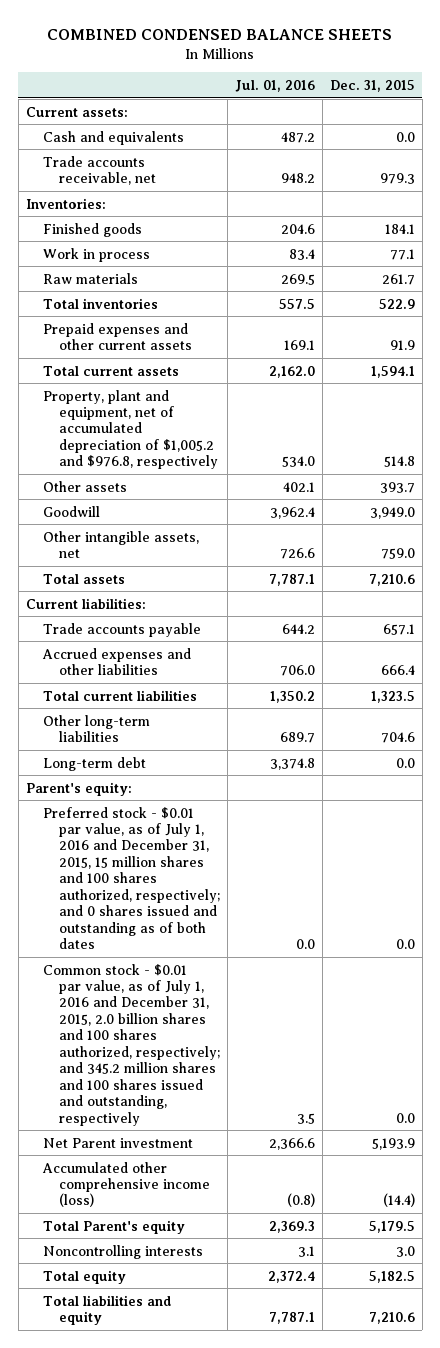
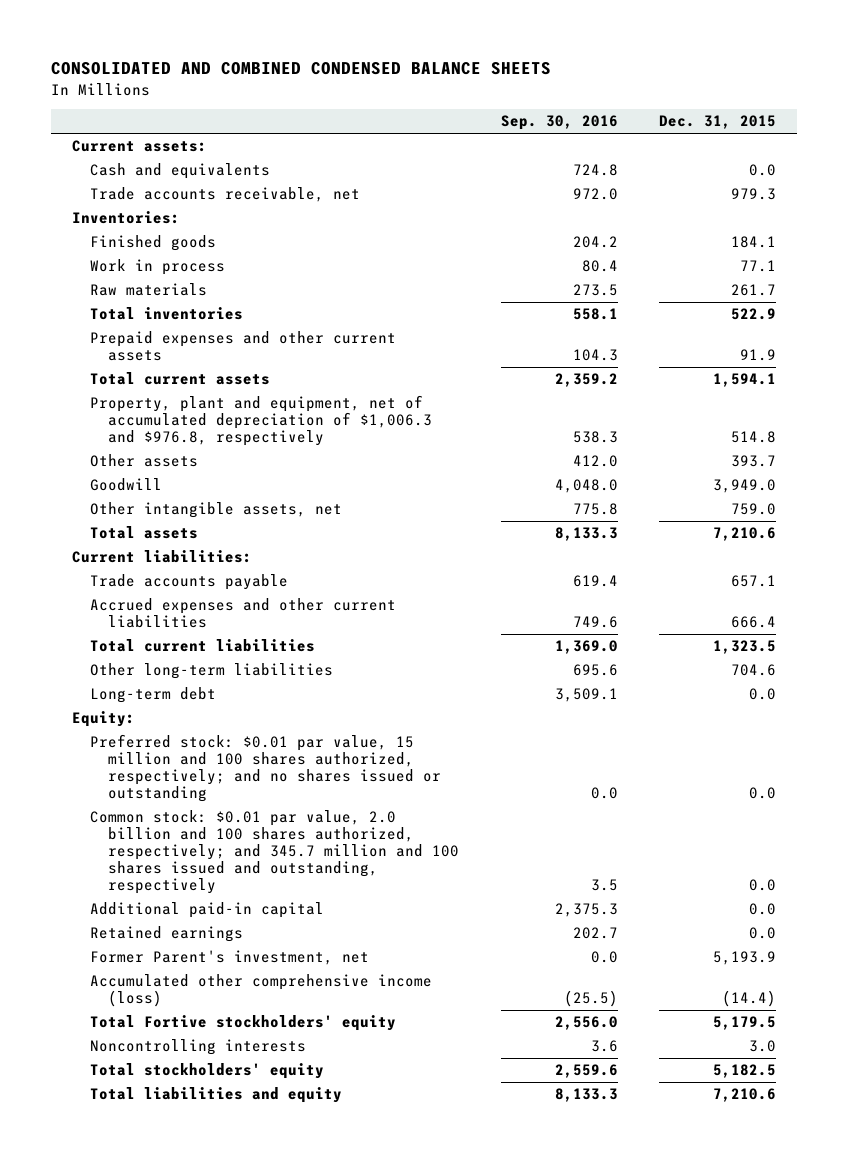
[47,28,393,40] COMBINED CONDENSED BALANCE SHEETS -> [51,62,552,76] CONSOLIDATED AND COMBINED CONDENSED BALANCE SHEETS
[234,79,315,92] Jul. 01, 2016 -> none
none -> [500,115,618,131] Sep. 30, 2016
[42,389,219,470] Property, plant and equipment, net of accumulated depreciation of $1,005.2 and $976.8, respectively -> [90,395,433,447] Property, plant and equipment, net of accumulated depreciation of $1,006.3 and $976.8, respectively
[41,647,191,675] Accrued expenses and other liabilities -> [90,598,397,629] Accrued expenses and other current liabilities
[25,781,132,796] Parent's equity: -> [72,711,136,728] Equity:
[42,806,221,950] Preferred stock - $0.01 par value, as of July 1, 2016 and December 31, 2015, 15 million shares and 100 shares authorized, respectively; and 0 shares issued and outstanding as of both dates -> [90,734,442,803] Preferred stock: $0.01 par value, 15 million and 100 shares authorized, respectively; and no shares issued or outstanding
[42,963,221,1126] Common stock - $0.01 par value, as of July 1, 2016 and December 31, 2015, 2.0 billion shares and 100 shares authorized, respectively; and 345.2 million shares and 100 shares issued and outstanding, respectively -> [90,810,460,895] Common stock: $0.01 par value, 2.0 billion and 100 shares authorized, respectively; and 345.7 million and 100 shares issued and outstanding, respectively
none -> [90,902,325,919] Additional paid-in capital
none -> [90,926,244,943] Retained earnings
[42,1137,193,1148] Net Parent investment -> [90,950,370,966] Former Parent's investment, net
[42,1219,185,1234] Total Parent's equity -> [90,1015,397,1032] Total Fortive stockholders' equity
[42,1269,126,1284] Total equity -> [90,1063,325,1080] Total stockholders' equity

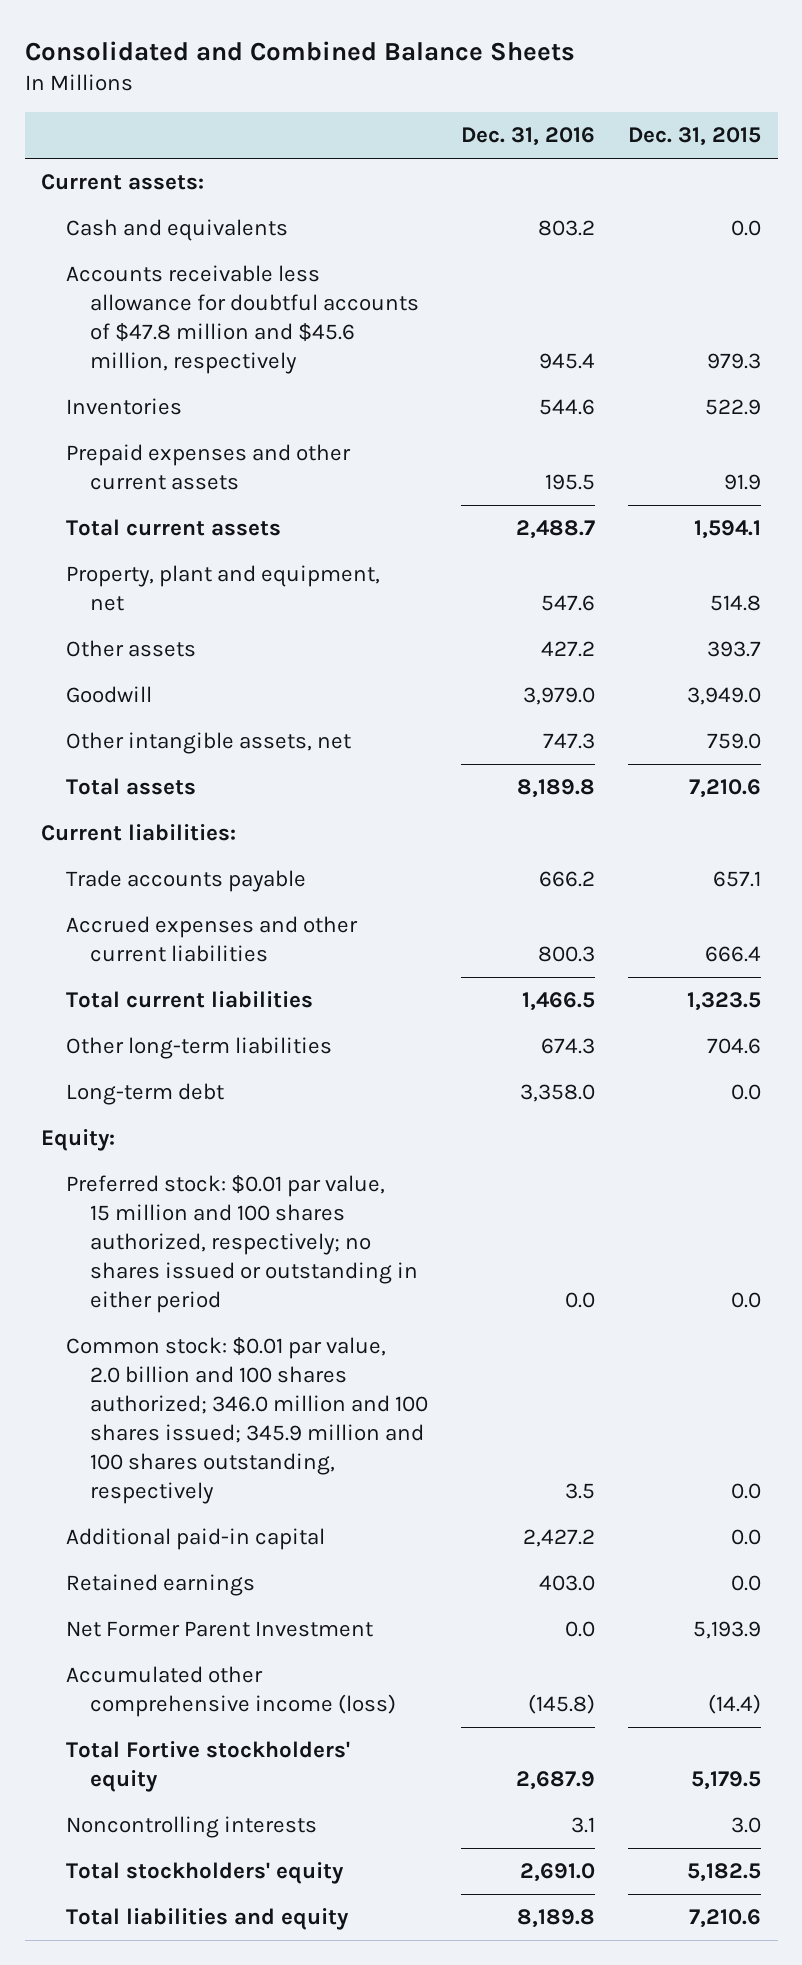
[51,62,552,76] CONSOLIDATED AND COMBINED CONDENSED BALANCE SHEETS -> [24,40,575,61] Consolidated and Combined Balance Sheets
[500,115,618,131] Sep. 30, 2016 -> none
none -> [461,127,596,147] Dec. 31, 2016
[72,211,181,225] Inventories: -> none
[90,235,217,252] Finished goods -> none
[90,259,226,276] Work in process -> none
[90,283,208,297] Raw materials -> none
[90,187,361,203] Trade accounts receivable, net -> [65,265,420,374] Accounts receivable less allowance for doubtful accounts of $47.8 million and $45.6 million, respectively
[90,307,244,321] Total inventories -> [65,398,182,416] Inventories
[90,395,433,447] Property, plant and equipment, net of accumulated depreciation of $1,006.3 and $976.8, respectively -> [65,565,380,611] Property, plant and equipment, net
[90,734,442,803] Preferred stock: $0.01 par value, 15 million and 100 shares authorized, respectively; and no shares issued or outstanding -> [65,1175,419,1313] Preferred stock: $0.01 par value, 15 million and 100 shares authorized, respectively; no shares issued or outstanding in either period
[90,810,460,895] Common stock: $0.01 par value, 2.0 billion and 100 shares authorized, respectively; and 345.7 million and 100 shares issued and outstanding, respectively -> [65,1337,429,1504] Common stock: $0.01 par value, 2.0 billion and 100 shares authorized; 346.0 million and 100 shares issued; 345.9 million and 100 shares outstanding, respectively
[90,950,370,966] Former Parent's investment, net -> [65,1621,373,1638] Net Former Parent Investment

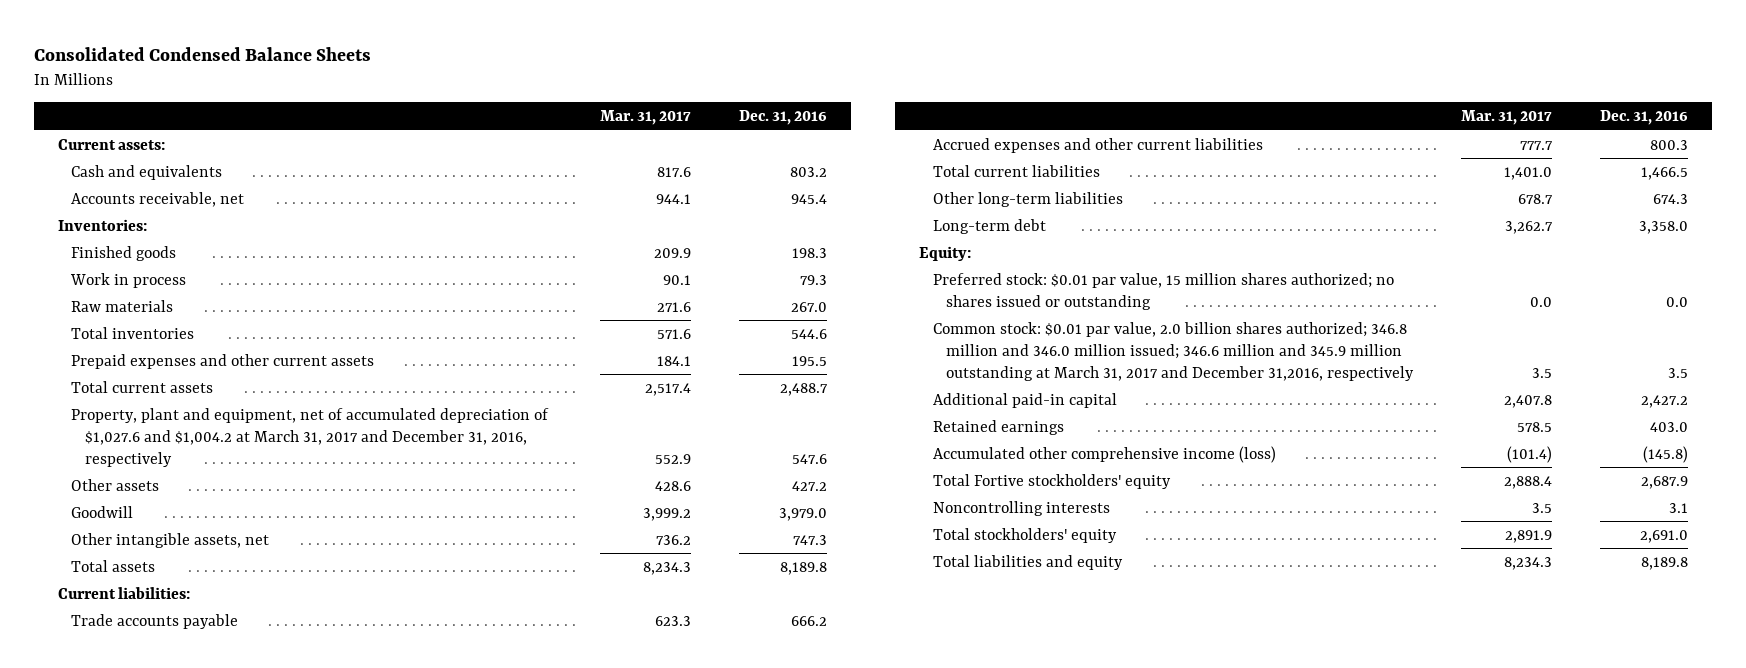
[24,40,575,61] Consolidated and Combined Balance Sheets -> [33,46,371,61] Consolidated Condensed Balance Sheets
[628,127,762,147] Dec. 31, 2015 -> none
none -> [599,110,691,126] Mar. 31, 2017
[65,265,420,374] Accounts receivable less allowance for doubtful accounts of $47.8 million and $45.6 million, respectively -> [71,191,245,207] Accounts receivable, net
none -> [57,218,147,231] Inventories:
none -> [71,245,177,261] Finished goods
none -> [70,272,187,288] Work in process
none -> [71,299,174,312] Raw materials
[65,398,182,416] Inventories -> [71,326,195,339] Total inventories
[65,565,380,611] Property, plant and equipment, net -> [71,407,550,467] Property, plant and equipment, net of accumulated depreciation of $1,027.6 and $1,004.2 at March 31, 2017 and December 31, 2016, respectively
[65,1175,419,1313] Preferred stock: $0.01 par value, 15 million and 100 shares authorized, respectively; no shares issued or outstanding in either period -> [932,272,1394,310] Preferred stock: $0.01 par value, 15 million shares authorized; no shares issued or outstanding
[65,1337,429,1504] Common stock: $0.01 par value, 2.0 billion and 100 shares authorized; 346.0 million and 100 shares issued; 345.9 million and 100 shares outstanding, respectively -> [932,321,1415,381] Common stock: $0.01 par value, 2.0 billion shares authorized; 346.8 million and 346.0 million issued; 346.6 million and 345.9 million outstanding at March 31, 2017 and December 31,2016, respectively
[65,1621,373,1638] Net Former Parent Investment -> none

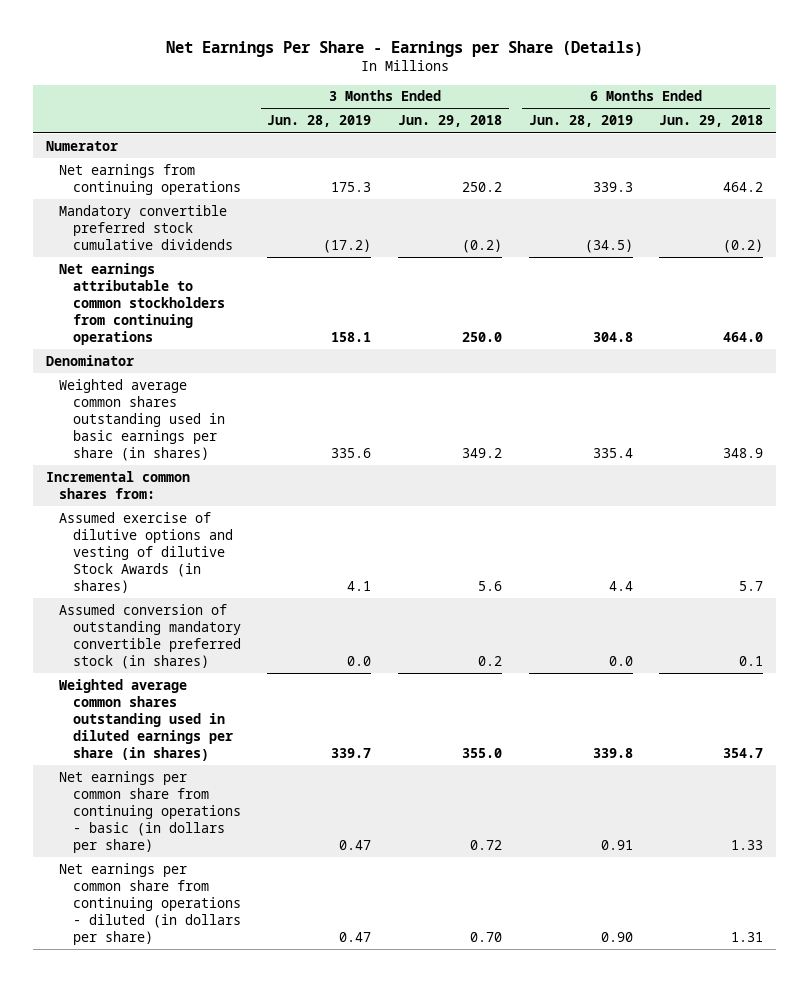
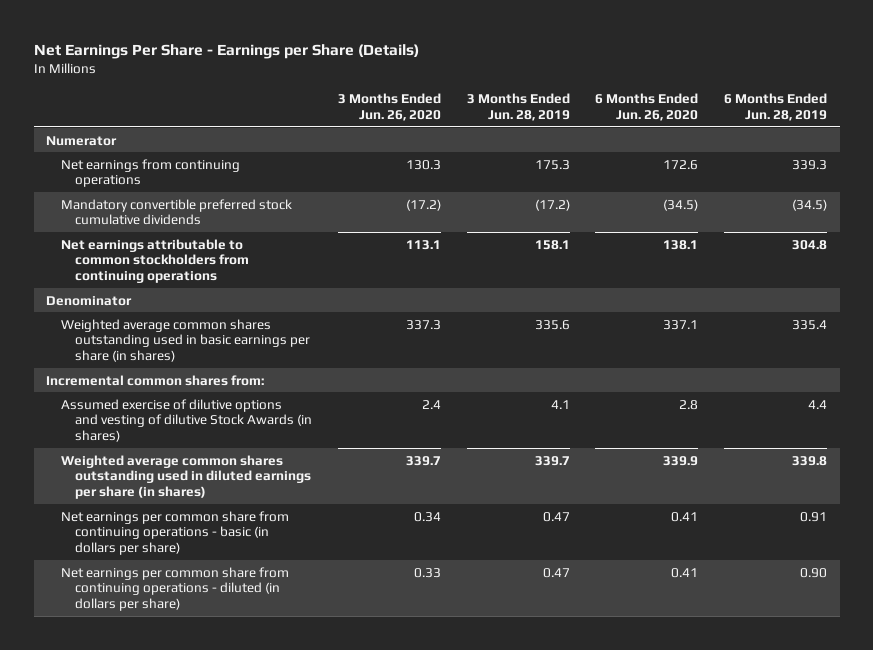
[397,115,502,128] Jun. 29, 2018 -> none
[659,115,764,128] Jun. 29, 2018 -> none
none -> [338,93,442,121] 3 Months Ended Jun. 26, 2020
none -> [595,93,699,121] 6 Months Ended Jun. 26, 2020
[59,603,241,669] Assumed conversion of outstanding mandatory convertible preferred stock (in shares) -> none

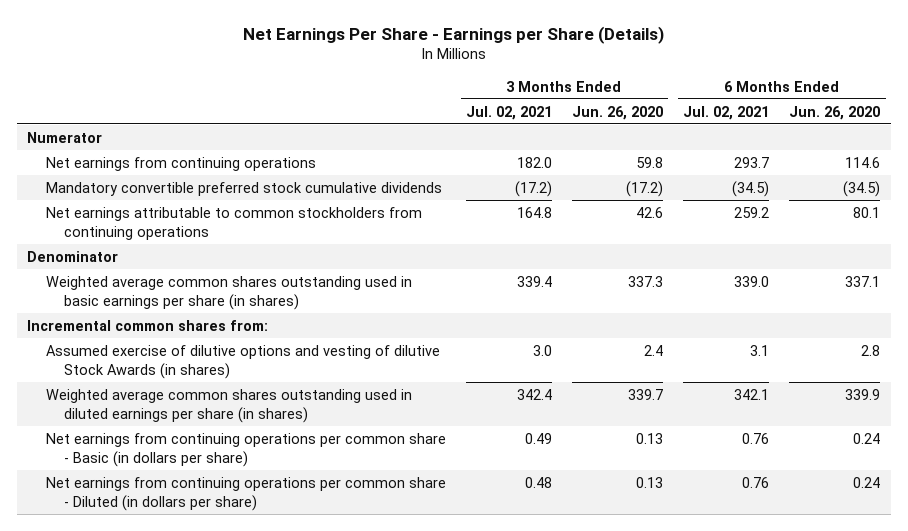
[466,93,570,121] 3 Months Ended Jun. 28, 2019 -> none
[724,93,828,121] 6 Months Ended Jun. 28, 2019 -> none
none -> [465,105,552,120] Jul. 02, 2021
none -> [683,105,770,120] Jul. 02, 2021
[406,159,442,170] 130.3 -> [636,156,664,168] 59.8
[663,159,699,170] 172.6 -> [845,156,881,168] 114.6
[406,239,442,250] 113.1 -> [636,206,664,218] 42.6
[663,239,699,250] 138.1 -> [853,206,881,218] 80.1
[60,510,289,555] Net earnings per common share from continuing operations - basic (in dollars per share) -> [45,432,446,467] Net earnings from continuing operations per common share - Basic (in dollars per share)
[414,511,442,522] 0.34 -> [636,432,664,444] 0.13
[671,511,699,522] 0.41 -> [853,432,881,444] 0.24
[60,566,289,611] Net earnings per common share from continuing operations - diluted (in dollars per share) -> [45,476,446,511] Net earnings from continuing operations per common share - Diluted (in dollars per share)
[414,567,442,578] 0.33 -> [636,476,664,488] 0.13
[671,567,699,578] 0.41 -> [853,476,881,488] 0.24

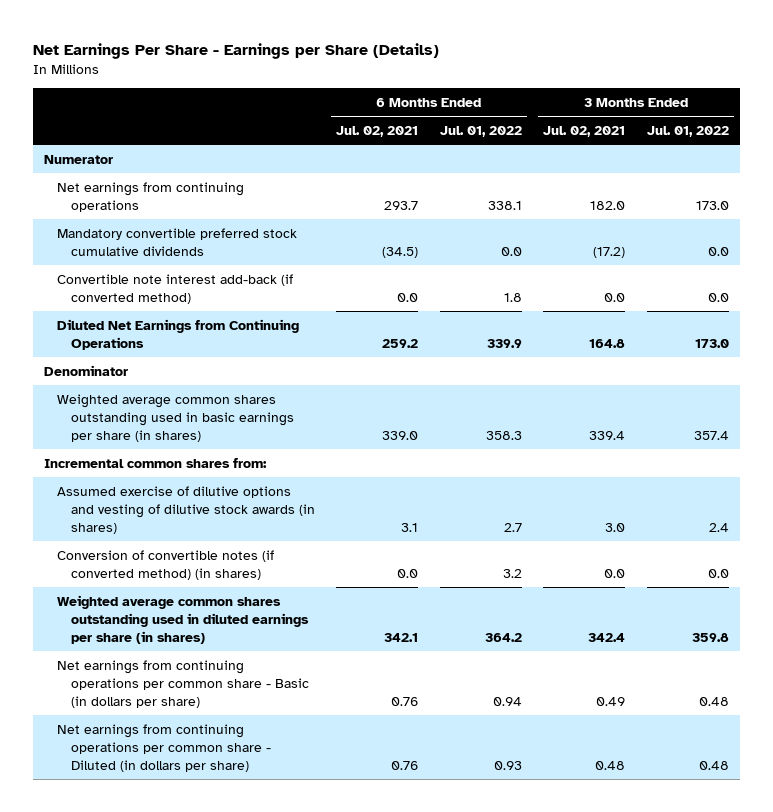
[572,105,664,120] Jun. 26, 2020 -> none
[789,105,881,120] Jun. 26, 2020 -> none
none -> [439,125,522,137] Jul. 01, 2022
none -> [647,125,730,137] Jul. 01, 2022
none -> [57,273,294,304] Convertible note interest add-back (if converted method)
[45,206,422,240] Net earnings attributable to common stockholders from continuing operations -> [57,318,300,350] Diluted Net Earnings from Continuing Operations
[45,344,440,379] Assumed exercise of dilutive options and vesting of dilutive Stock Awards (in shares) -> [57,485,315,535] Assumed exercise of dilutive options and vesting of dilutive stock awards (in shares)
none -> [57,549,275,580] Conversion of convertible notes (if converted method) (in shares)

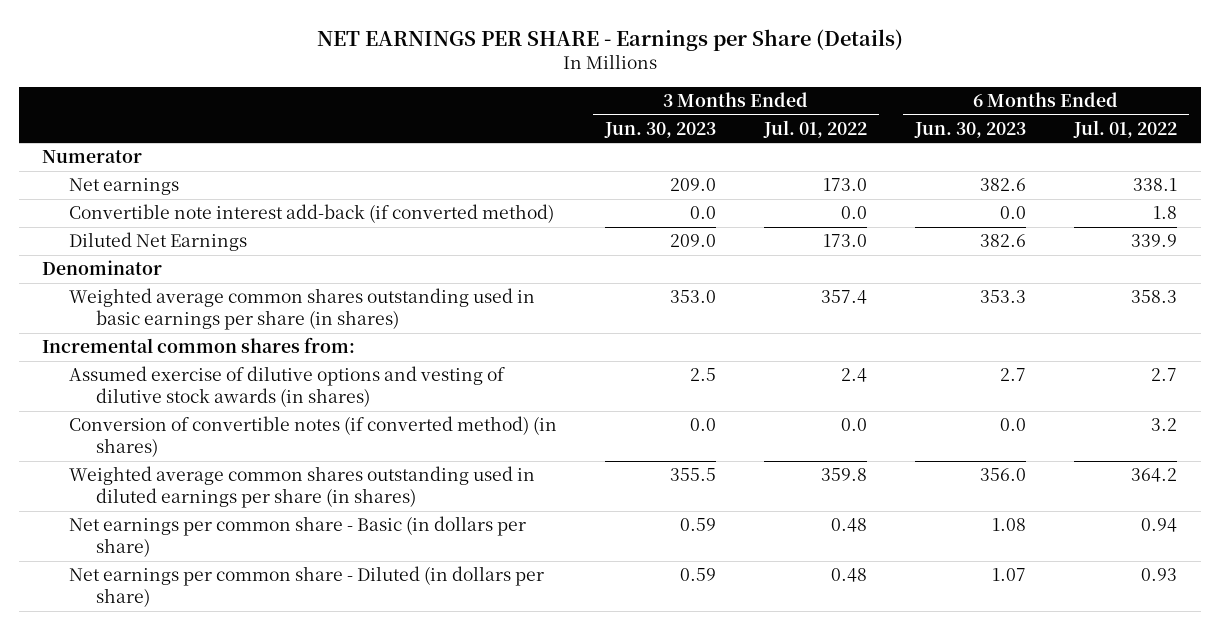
[33,43,440,60] Net Earnings Per Share - Earnings per Share (Details) -> [316,28,903,51] NET EARNINGS PER SHARE - Earnings per Share (Details)
[336,125,419,137] Jul. 02, 2021 -> none
[543,125,626,137] Jul. 02, 2021 -> none
none -> [604,121,717,138] Jun. 30, 2023
none -> [913,121,1026,138] Jun. 30, 2023
[57,227,298,256] Mandatory convertible preferred stock cumulative dividends -> none
[57,181,245,212] Net earnings from continuing operations -> [69,178,180,196] Net earnings
[57,318,300,350] Diluted Net Earnings from Continuing Operations -> [69,232,248,252] Diluted Net Earnings
[57,659,309,709] Net earnings from continuing operations per common share - Basic (in dollars per share) -> [69,516,527,558] Net earnings per common share - Basic (in dollars per share)
[57,723,271,773] Net earnings from continuing operations per common share - Diluted (in dollars per share) -> [69,566,545,608] Net earnings per common share - Diluted (in dollars per share)

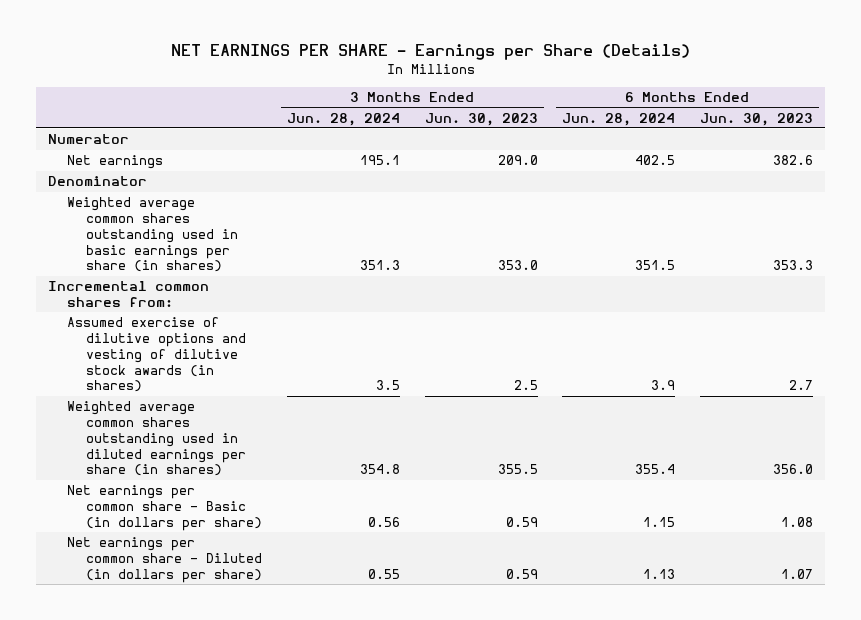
[762,119,867,138] Jul. 01, 2022 -> none
[1072,119,1177,138] Jul. 01, 2022 -> none
none -> [287,112,401,126] Jun. 28, 2024
none -> [562,112,676,126] Jun. 28, 2024
[69,204,555,224] Convertible note interest add-back (if converted method) -> none
[69,232,248,252] Diluted Net Earnings -> none
[69,416,558,458] Conversion of convertible notes (if converted method) (in shares) -> none

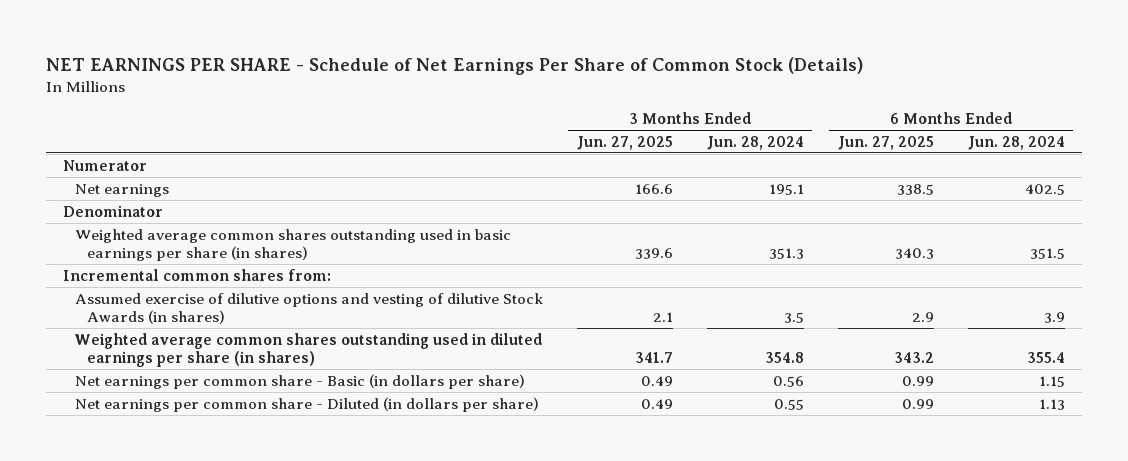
[170,44,690,61] NET EARNINGS PER SHARE - Earnings per Share (Details) -> [46,56,864,75] NET EARNINGS PER SHARE - Schedule of Net Earnings Per Share of Common Stock (Details)
[424,112,538,126] Jun. 30, 2023 -> none
[699,112,813,126] Jun. 30, 2023 -> none
none -> [576,135,673,150] Jun. 27, 2025
none -> [837,135,934,150] Jun. 27, 2025
[67,317,247,393] Assumed exercise of dilutive options and vesting of dilutive stock awards (in shares) -> [74,292,543,325] Assumed exercise of dilutive options and vesting of dilutive Stock Awards (in shares)

